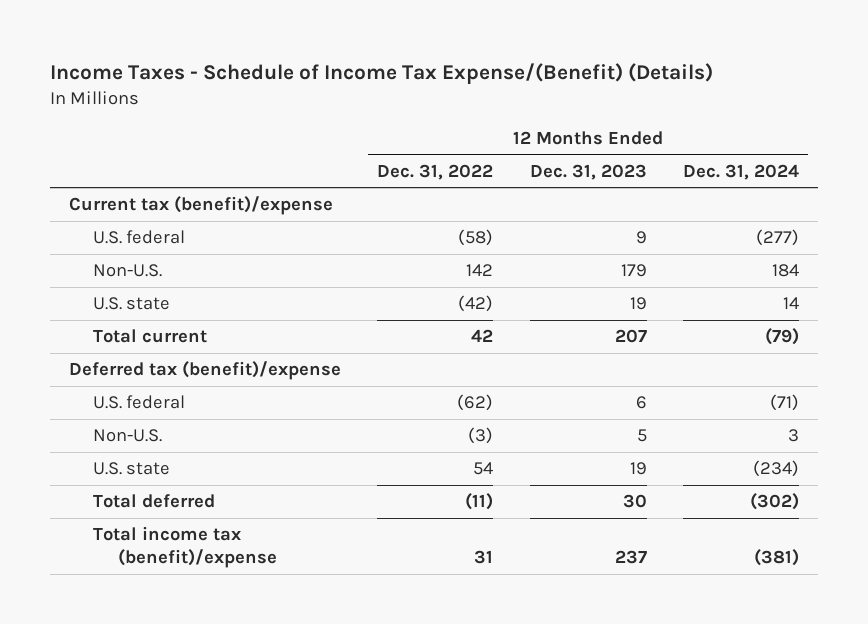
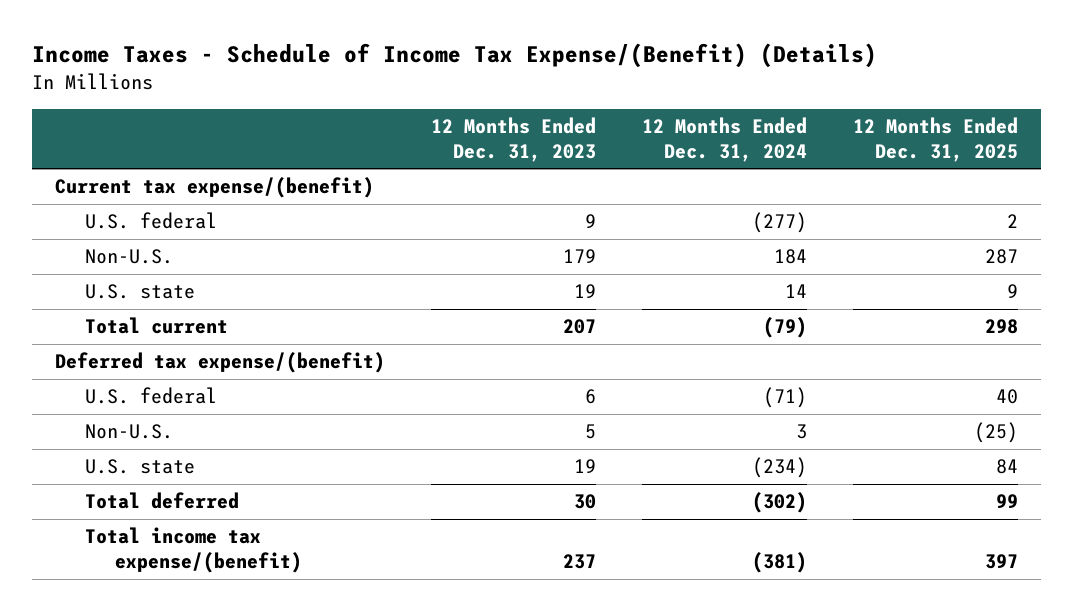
[377,163,494,180] Dec. 31, 2022 -> none
none -> [852,116,1018,162] 12 Months Ended Dec. 31, 2025
[68,196,333,216] Current tax (benefit)/expense -> [54,177,374,199] Current tax expense/(benefit)
[68,361,341,381] Deferred tax (benefit)/expense -> [54,352,385,374] Deferred tax expense/(benefit)
[93,526,277,569] Total income tax (benefit)/expense -> [84,527,303,574] Total income tax expense/(benefit)

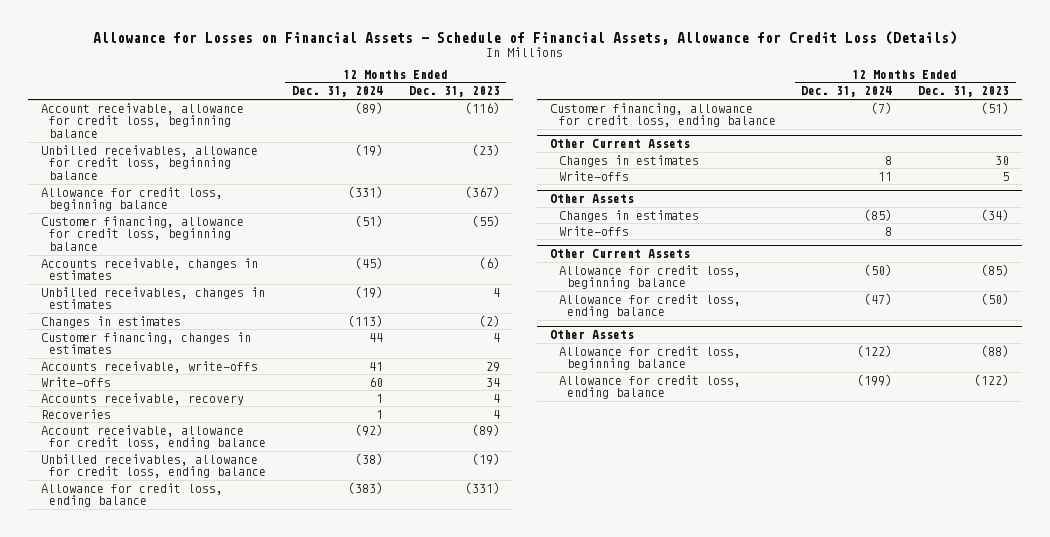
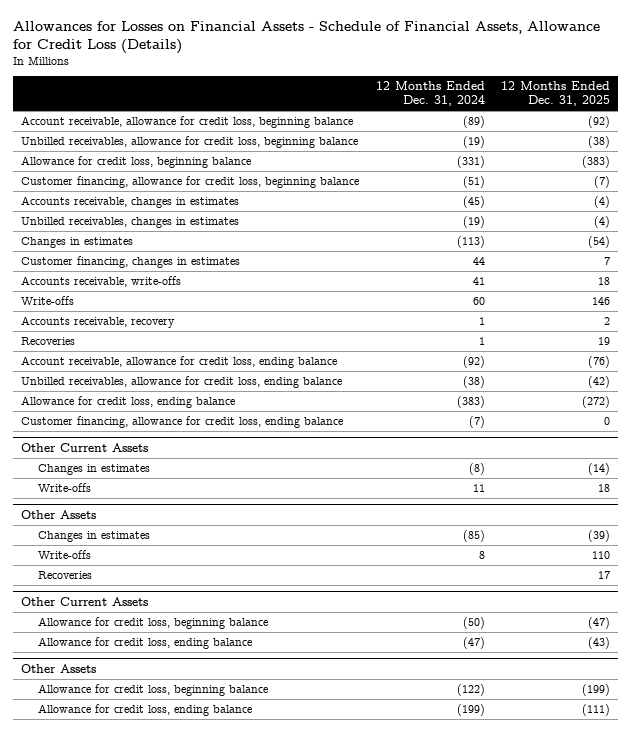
[93,31,958,46] Allowance for Losses on Financial Assets - Schedule of Financial Assets, Allowance for Credit Loss (Details) -> [12,20,600,54] Allowances for Losses on Financial Assets - Schedule of Financial Assets, Allowance for Credit Loss (Details)
[408,86,500,98] Dec. 31, 2023 -> none
none -> [501,81,611,107] 12 Months Ended Dec. 31, 2025
[885,155,893,165] 8 -> [468,463,485,476] (8)
none -> [37,571,92,580] Recoveries

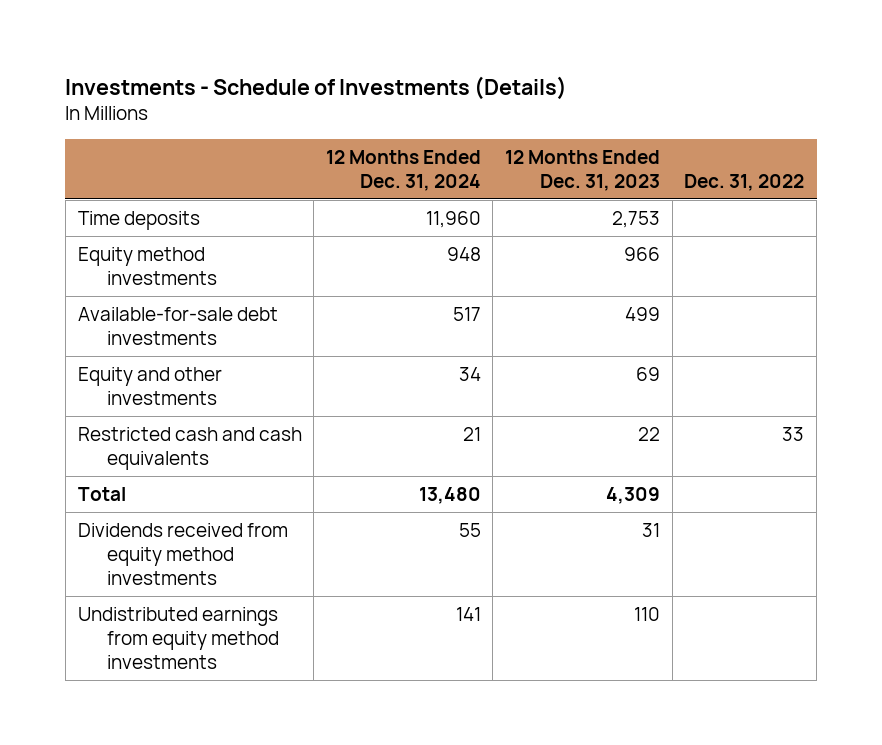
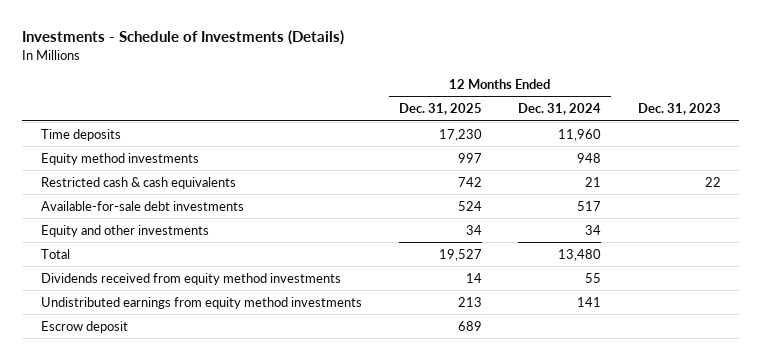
[505,149,661,191] 12 Months Ended Dec. 31, 2023 -> none
[684,173,805,191] Dec. 31, 2022 -> none
none -> [398,103,482,116] Dec. 31, 2025
none -> [638,103,722,116] Dec. 31, 2023
none -> [40,176,236,189] Restricted cash & cash equivalents
[77,426,302,470] Restricted cash and cash equivalents -> none
none -> [40,320,128,333] Escrow deposit

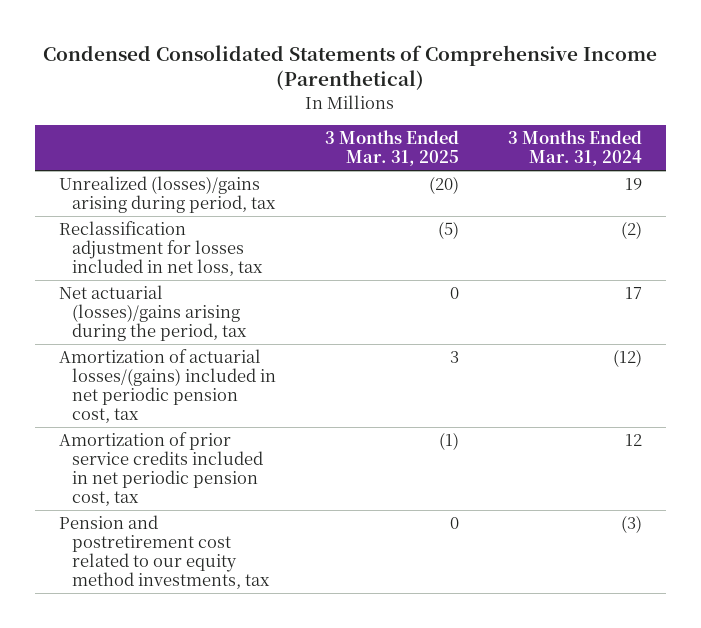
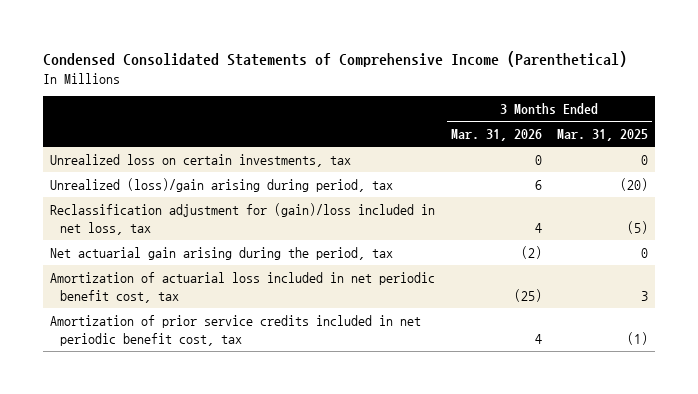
[507,130,642,167] 3 Months Ended Mar. 31, 2024 -> none
none -> [450,129,542,142] Mar. 31, 2026
[59,514,271,590] Pension and postretirement cost related to our equity method investments, tax -> none
none -> [50,153,352,167] Unrealized loss on certain investments, tax
[59,175,277,214] Unrealized (losses)/gains arising during period, tax -> [50,177,394,192] Unrealized (loss)/gain arising during period, tax
[59,220,264,277] Reclassification adjustment for losses included in net loss, tax -> [50,202,436,235] Reclassification adjustment for (gain)/loss included in net loss, tax
[59,284,248,342] Net actuarial (losses)/gains arising during the period, tax -> [50,246,394,260] Net actuarial gain arising during the period, tax
[59,348,277,424] Amortization of actuarial losses/(gains) included in net periodic pension cost, tax -> [50,271,436,303] Amortization of actuarial loss included in net periodic benefit cost, tax
[59,431,264,507] Amortization of prior service credits included in net periodic pension cost, tax -> [50,314,422,346] Amortization of prior service credits included in net periodic benefit cost, tax

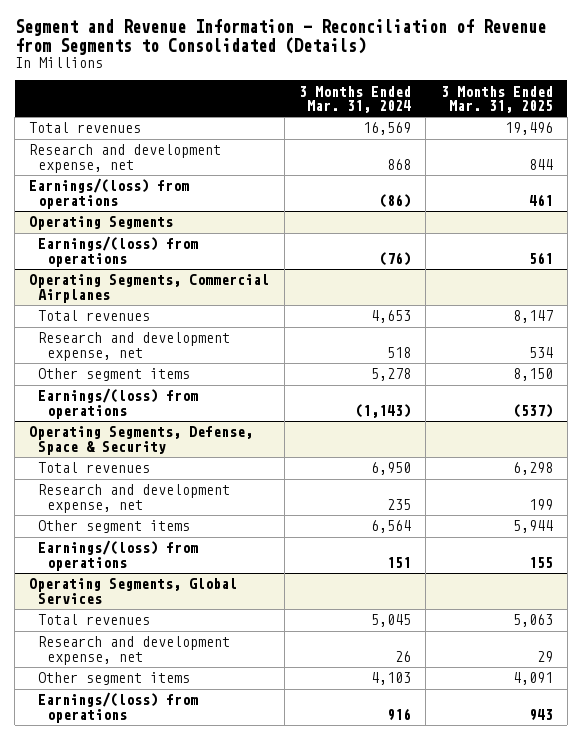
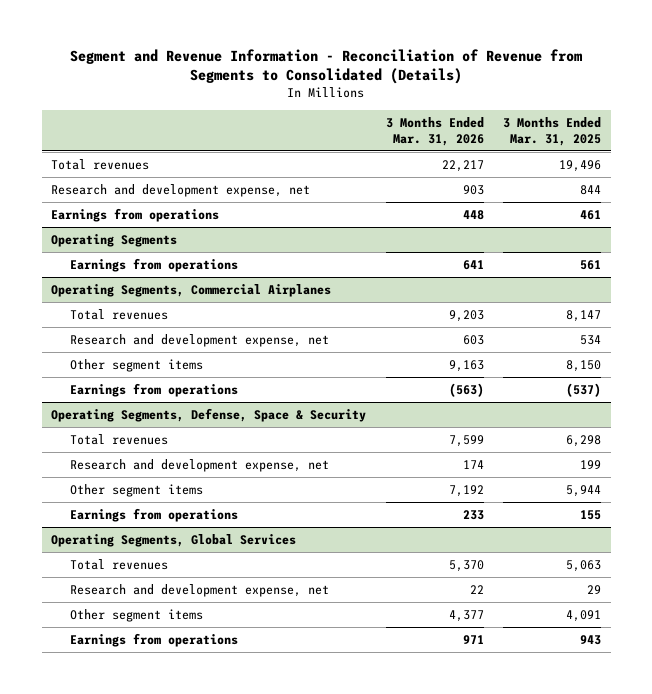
[298,85,411,113] 3 Months Ended Mar. 31, 2024 -> none
none -> [385,116,484,146] 3 Months Ended Mar. 31, 2026
[29,178,190,209] Earnings/(loss) from operations -> [51,208,220,223] Earnings from operations
[38,236,199,267] Earnings/(loss) from operations -> [69,258,238,273] Earnings from operations
[38,388,199,419] Earnings/(loss) from operations -> [69,383,238,398] Earnings from operations
[38,540,199,571] Earnings/(loss) from operations -> [69,508,238,523] Earnings from operations
[38,692,199,723] Earnings/(loss) from operations -> [69,633,238,648] Earnings from operations

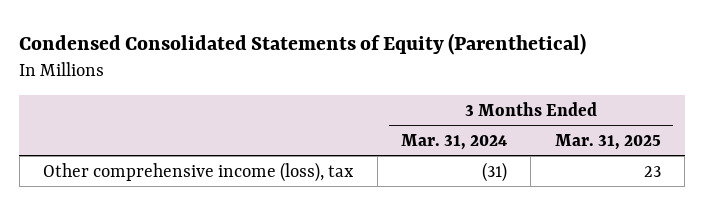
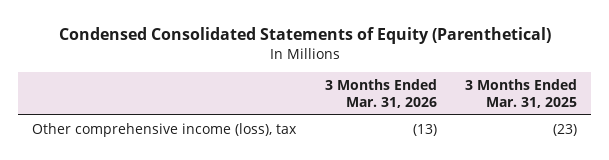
[401,134,508,151] Mar. 31, 2024 -> none
none -> [324,79,437,108] 3 Months Ended Mar. 31, 2026
[643,165,661,177] 23 -> [552,123,577,136] (23)

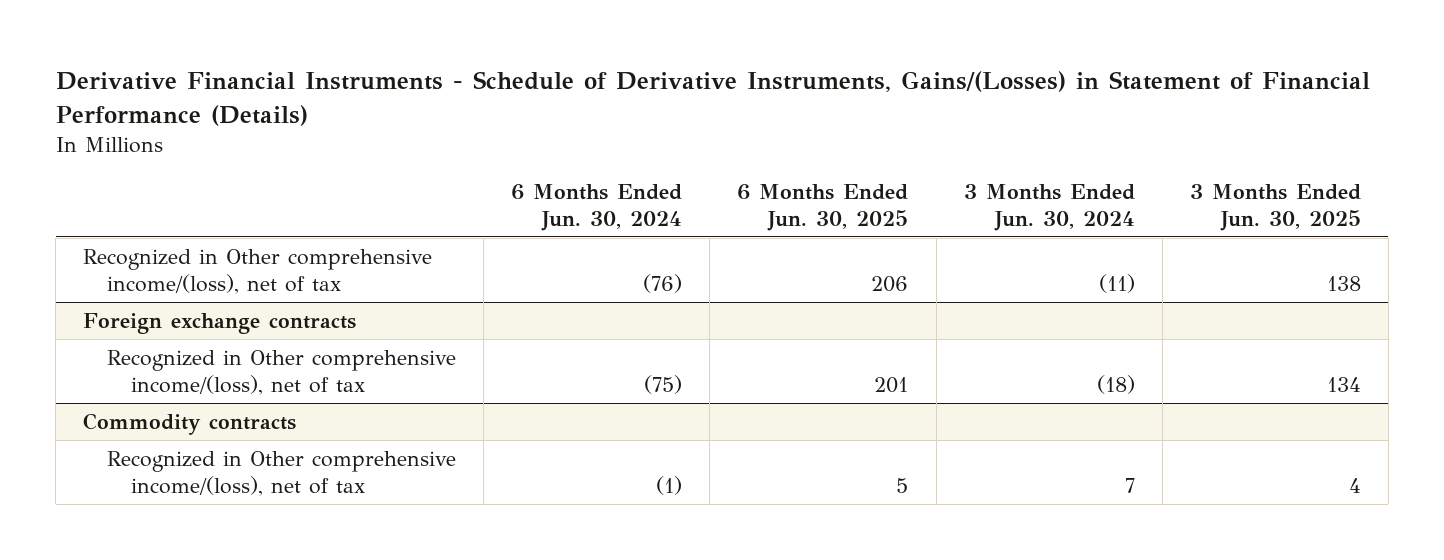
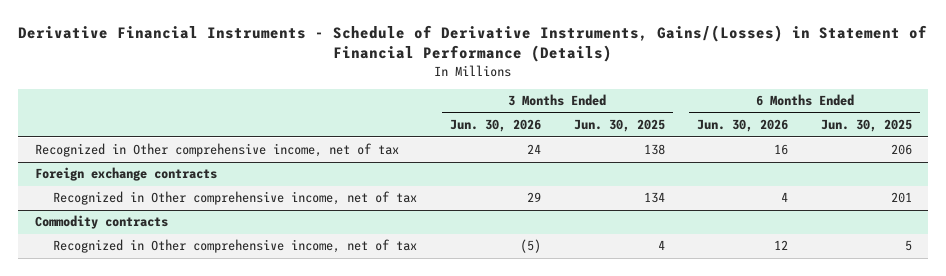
[511,184,683,231] 6 Months Ended Jun. 30, 2024 -> none
[963,184,1135,231] 3 Months Ended Jun. 30, 2024 -> none
none -> [450,119,542,133] Jun. 30, 2026
none -> [697,119,789,133] Jun. 30, 2026
[83,248,433,294] Recognized in Other comprehensive income/(loss), net of tax -> [34,143,399,158] Recognized in Other comprehensive income, net of tax
[107,349,457,395] Recognized in Other comprehensive income/(loss), net of tax -> [53,191,418,206] Recognized in Other comprehensive income, net of tax
[107,450,457,496] Recognized in Other comprehensive income/(loss), net of tax -> [53,239,418,254] Recognized in Other comprehensive income, net of tax

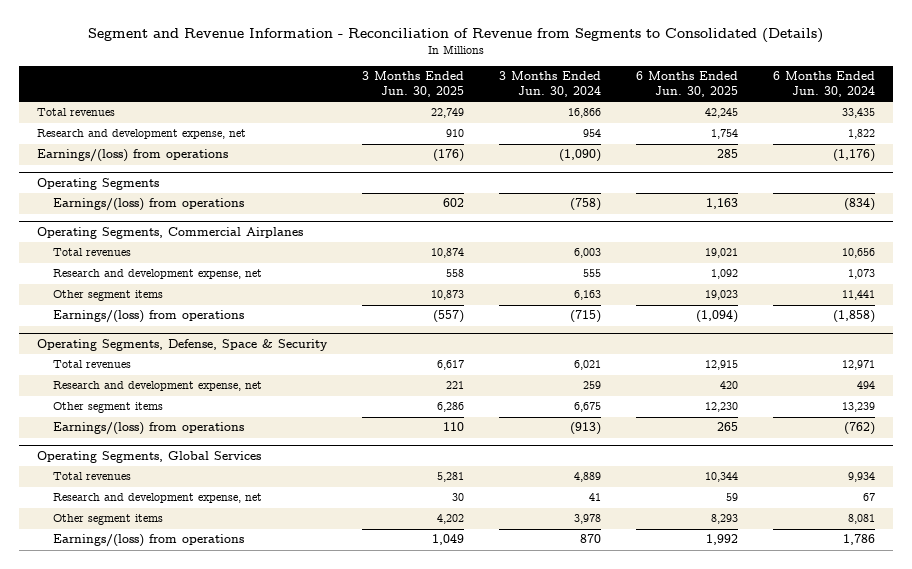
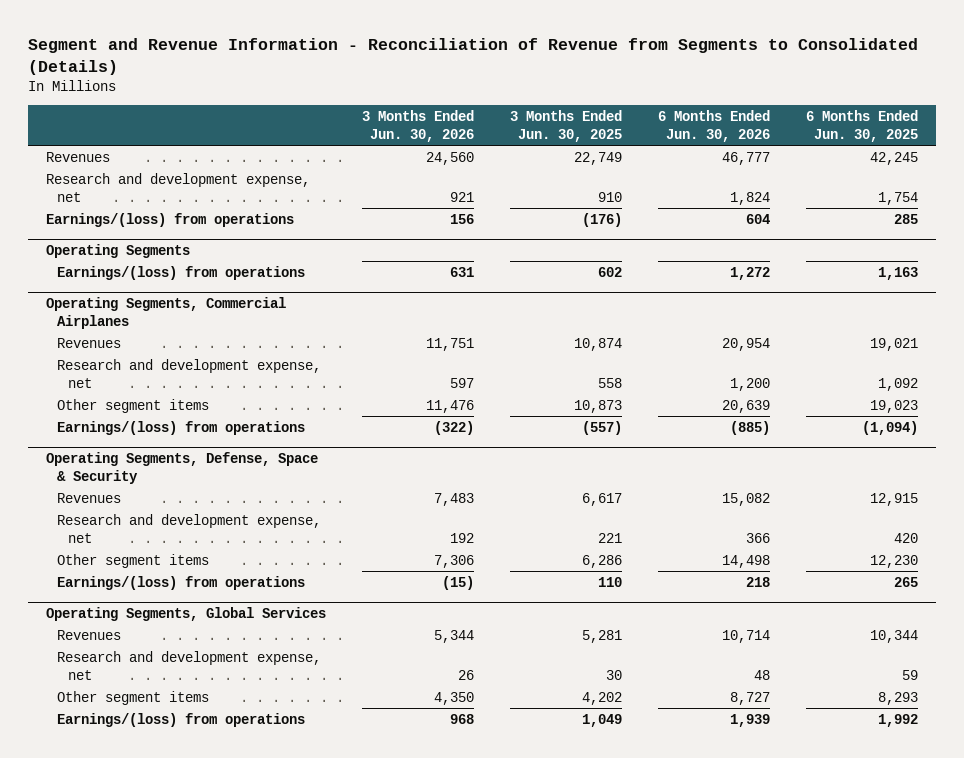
[499,71,602,98] 3 Months Ended Jun. 30, 2024 -> none
[773,71,876,98] 6 Months Ended Jun. 30, 2024 -> none
none -> [361,109,474,143] 3 Months Ended Jun. 30, 2026
none -> [658,109,771,143] 6 Months Ended Jun. 30, 2026
[36,108,115,117] Total revenues -> [45,151,110,162] Revenues
[53,248,132,257] Total revenues -> [56,337,121,348] Revenues
[53,360,132,369] Total revenues -> [56,492,121,503] Revenues
[53,472,132,481] Total revenues -> [56,629,121,640] Revenues

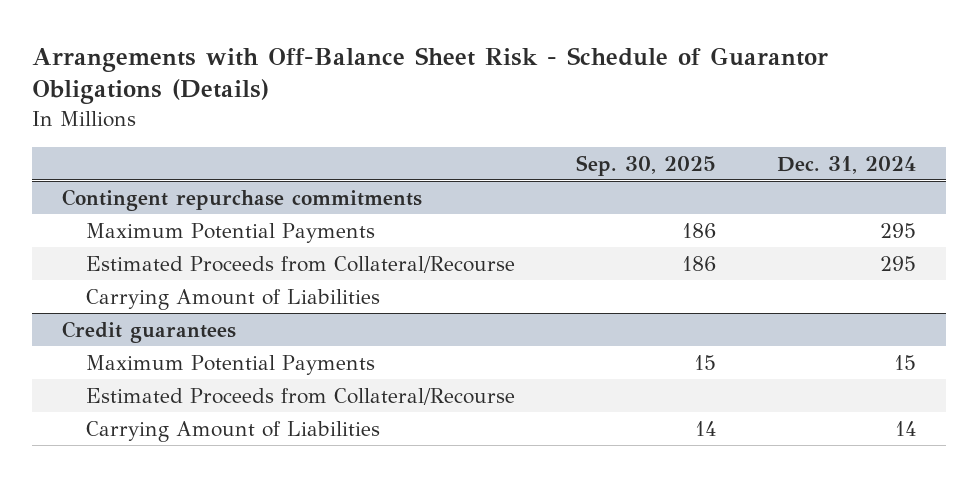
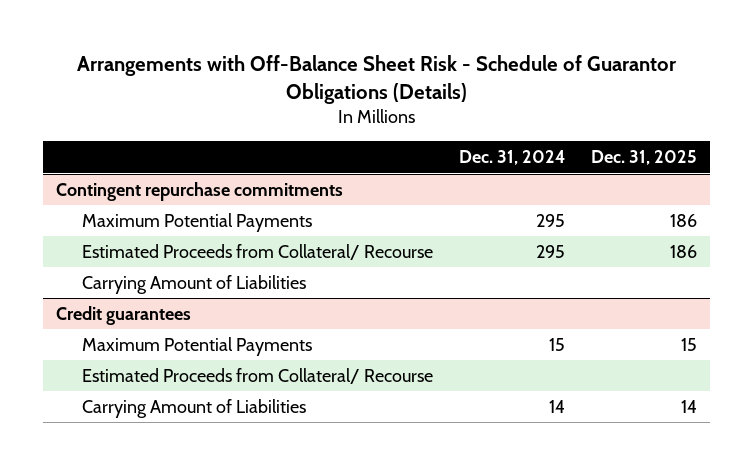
[575,154,716,176] Sep. 30, 2025 -> none
none -> [591,150,698,166] Dec. 31, 2025
[85,255,515,273] Estimated Proceeds from Collateral/Recourse -> [82,243,434,260] Estimated Proceeds from Collateral/ Recourse
[85,387,515,405] Estimated Proceeds from Collateral/Recourse -> [82,367,434,384] Estimated Proceeds from Collateral/ Recourse

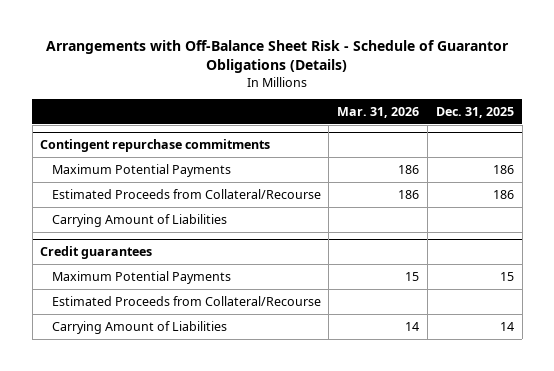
[459,150,566,166] Dec. 31, 2024 -> none
none -> [337,106,420,118] Mar. 31, 2026
[82,243,434,260] Estimated Proceeds from Collateral/ Recourse -> [51,188,321,199] Estimated Proceeds from Collateral/Recourse
[82,367,434,384] Estimated Proceeds from Collateral/ Recourse -> [51,295,321,306] Estimated Proceeds from Collateral/Recourse

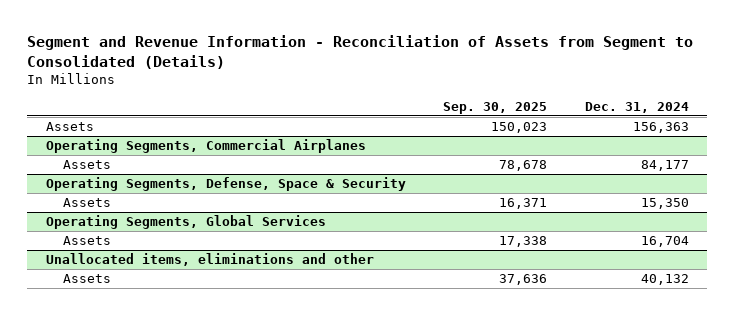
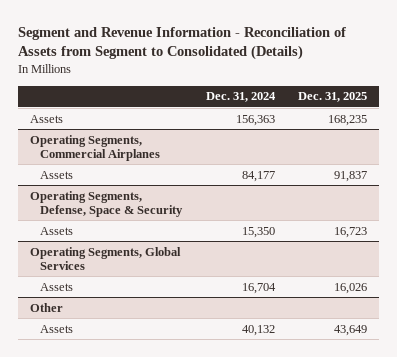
[443,102,548,115] Sep. 30, 2025 -> none
none -> [298,92,368,103] Dec. 31, 2025
[45,253,374,267] Unallocated items, eliminations and other -> [29,302,63,312] Other

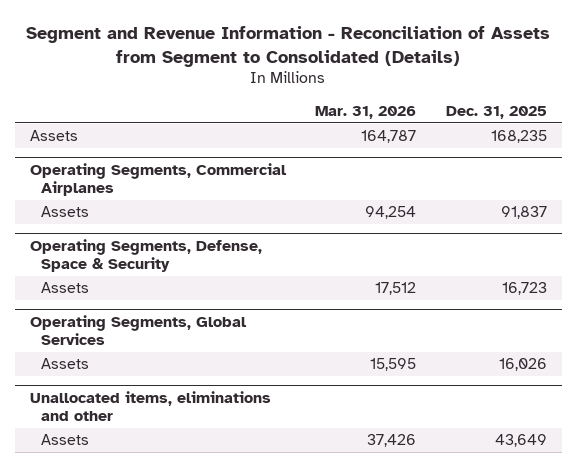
[205,92,276,103] Dec. 31, 2024 -> none
none -> [315,105,417,119] Mar. 31, 2026
[29,302,63,312] Other -> [29,390,271,422] Unallocated items, eliminations and other

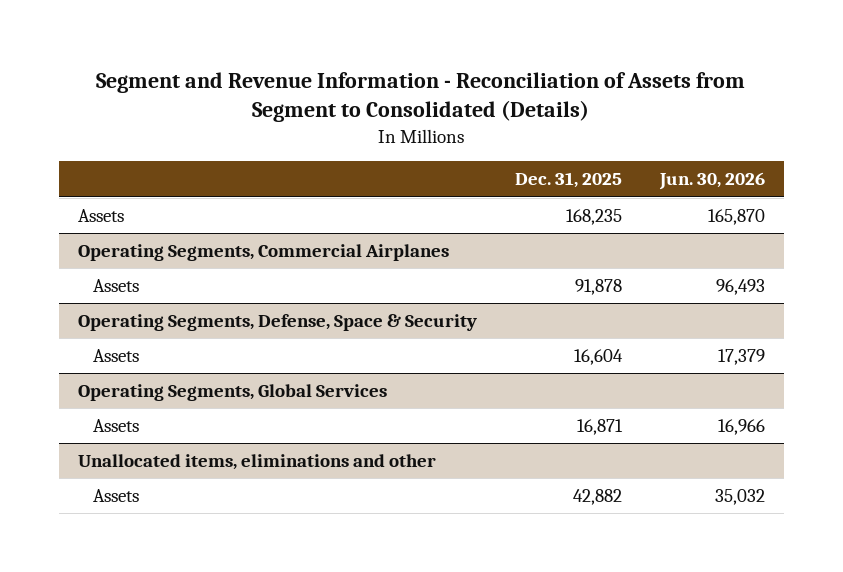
[315,105,417,119] Mar. 31, 2026 -> none
none -> [658,172,765,191] Jun. 30, 2026
[501,206,548,220] 91,837 -> [574,279,622,296] 91,878
[502,282,548,296] 16,723 -> [573,349,623,366] 16,604
[499,358,548,372] 16,026 -> [576,419,623,436] 16,871
[495,434,548,448] 43,649 -> [572,489,622,506] 42,882

